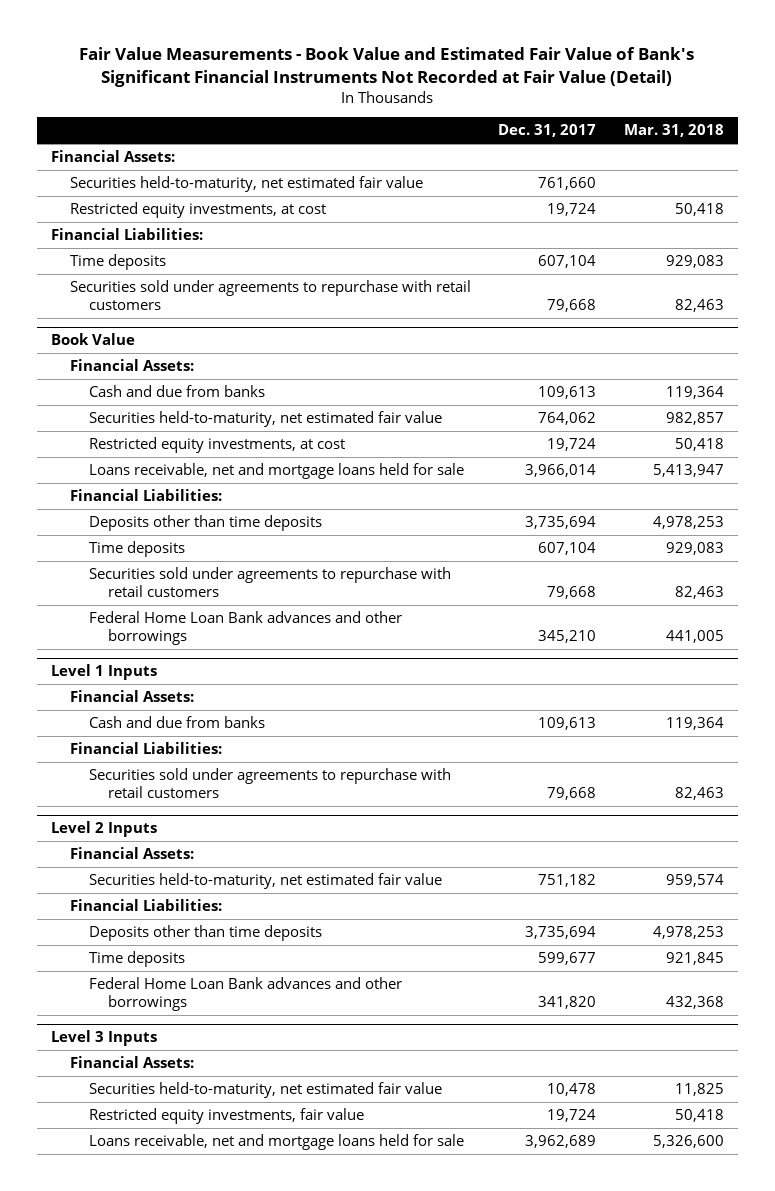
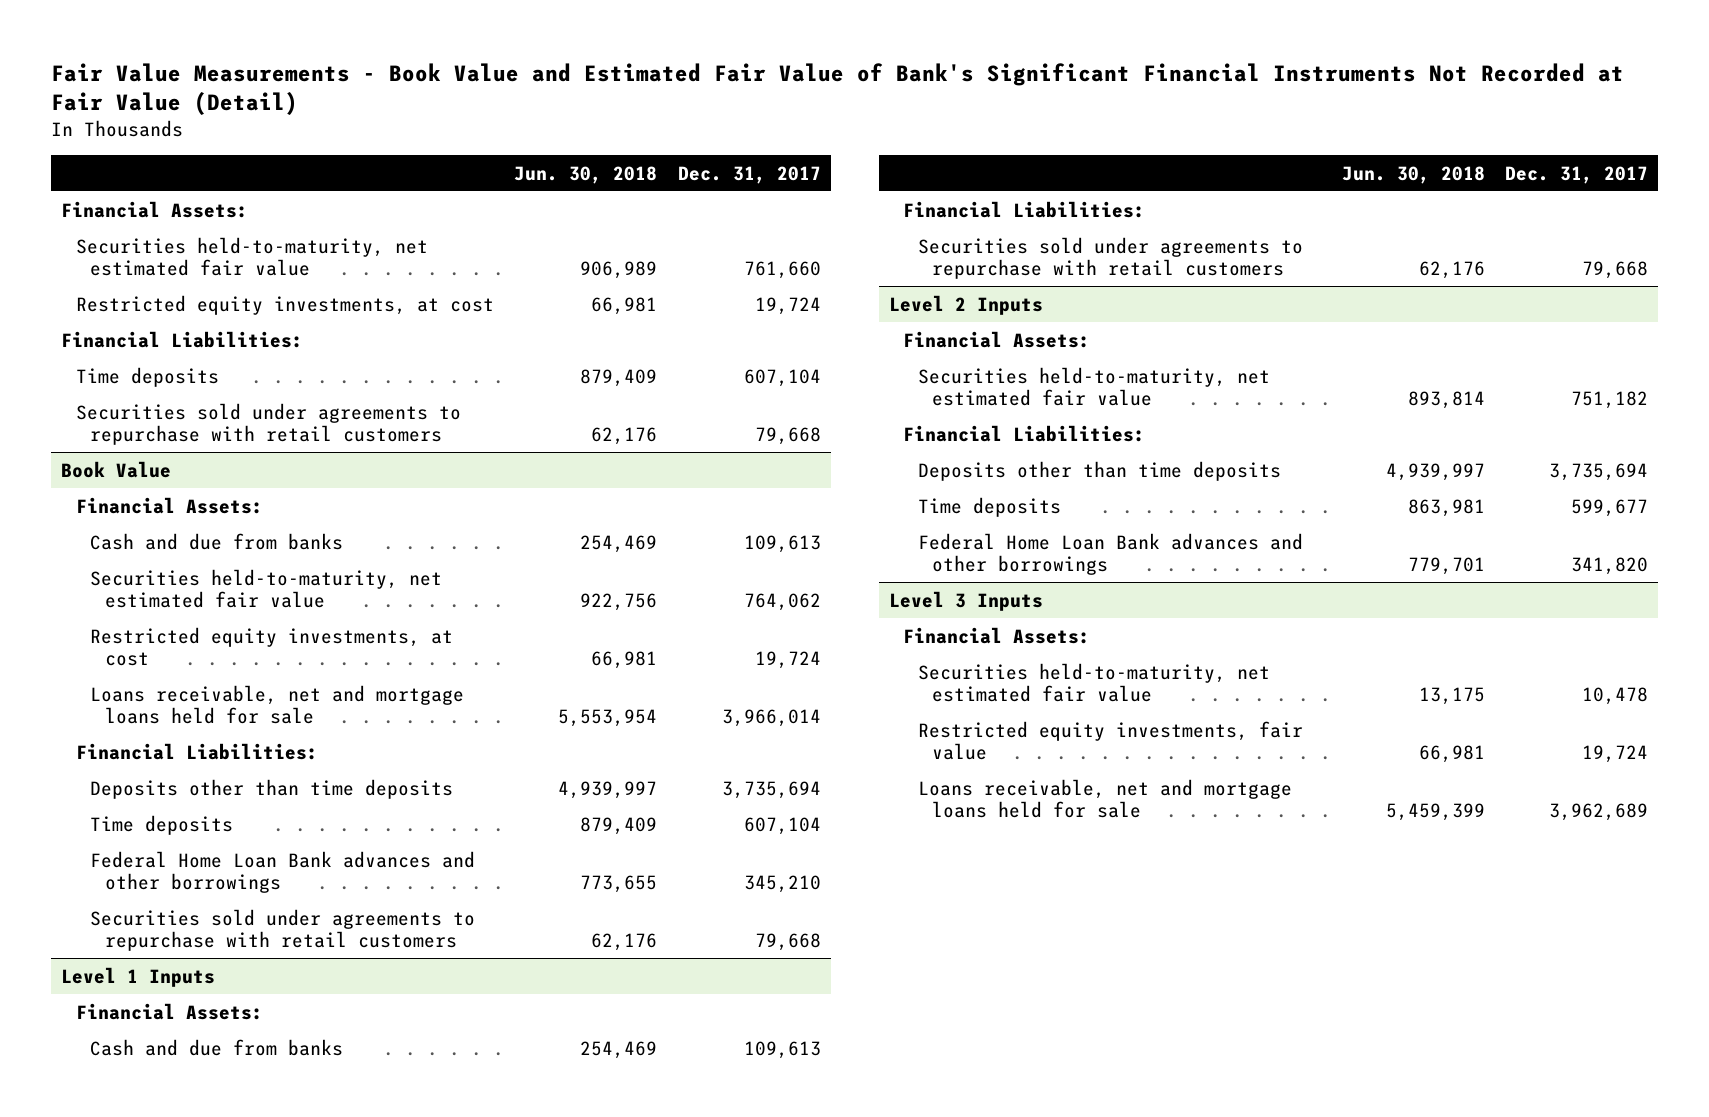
[623,124,724,138] Mar. 31, 2018 -> none
none -> [514,165,658,184] Jun. 30, 2018
[89,567,452,598] Securities sold under agreements to repurchase with retail customers -> [90,908,476,952] Securities sold under agreements to repurchase with retail customers

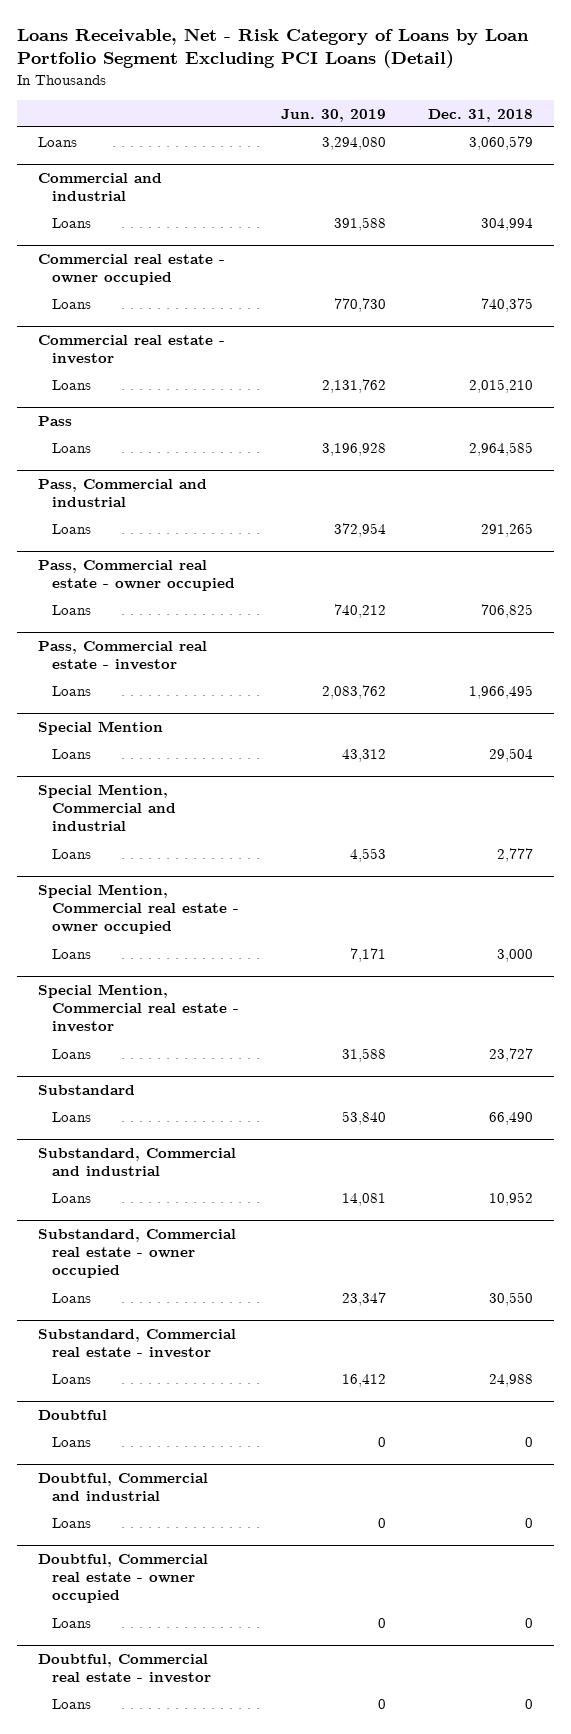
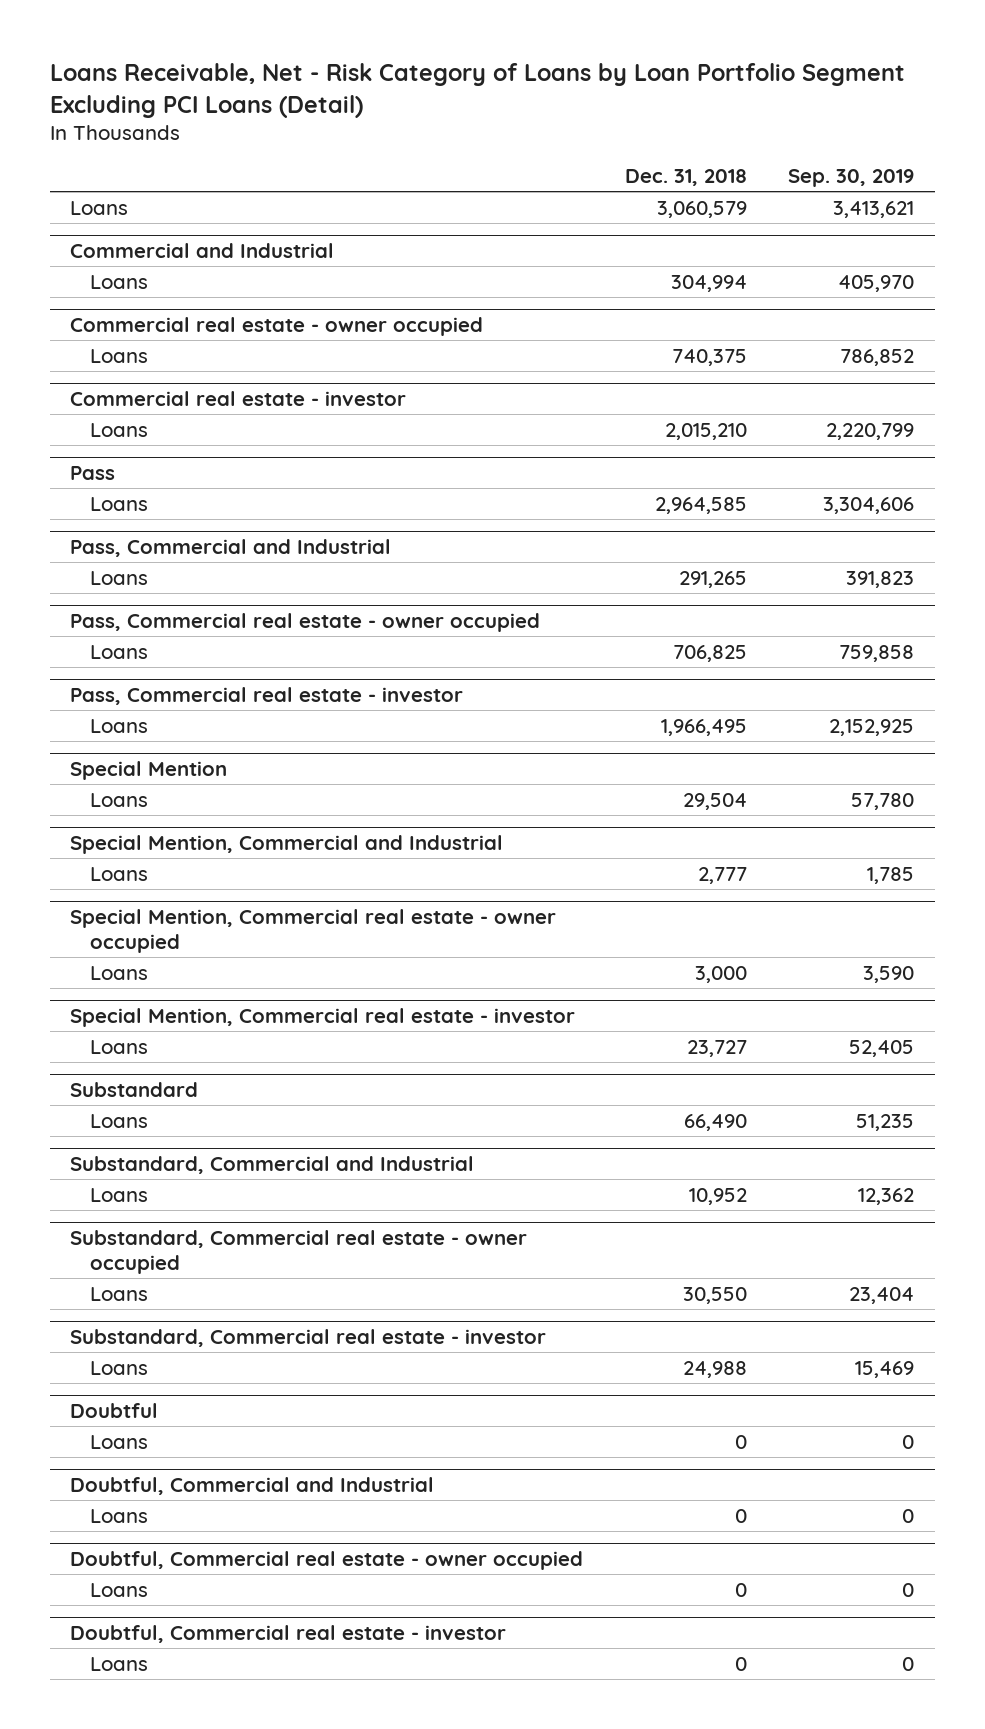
[280,108,386,122] Jun. 30, 2019 -> none
none -> [788,168,915,187] Sep. 30, 2019
[37,172,162,202] Commercial and industrial -> [70,243,335,259] Commercial and Industrial
[37,478,207,508] Pass, Commercial and industrial -> [70,539,392,558] Pass, Commercial and Industrial
[37,783,176,832] Special Mention, Commercial and industrial -> [70,835,504,855] Special Mention, Commercial and Industrial
[37,1147,236,1177] Substandard, Commercial and industrial -> [70,1156,475,1175] Substandard, Commercial and Industrial
[37,1472,208,1502] Doubtful, Commercial and industrial -> [70,1477,435,1496] Doubtful, Commercial and Industrial

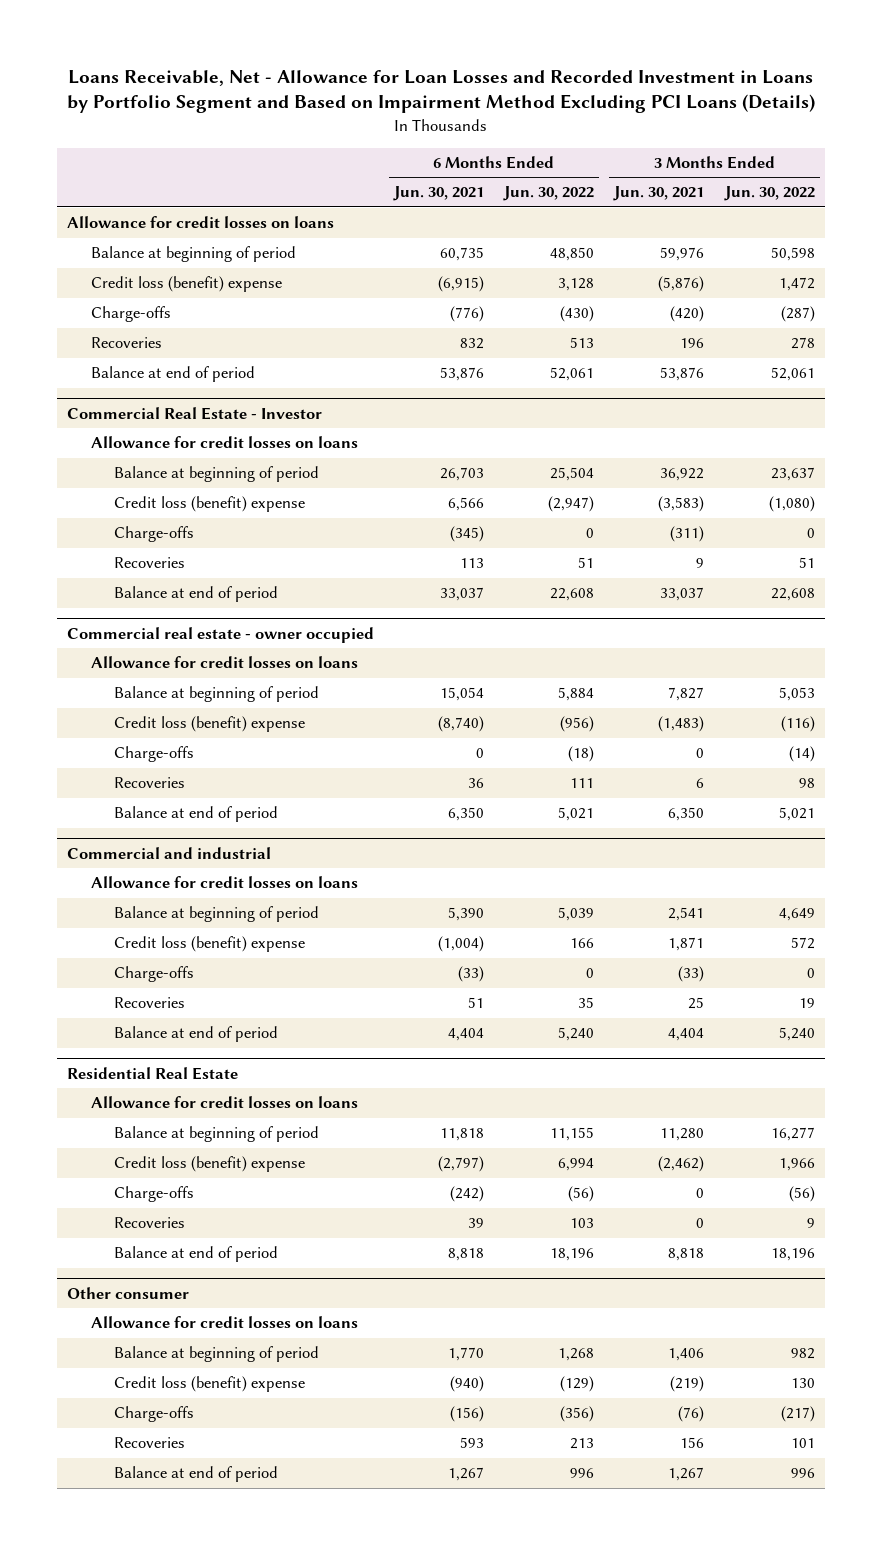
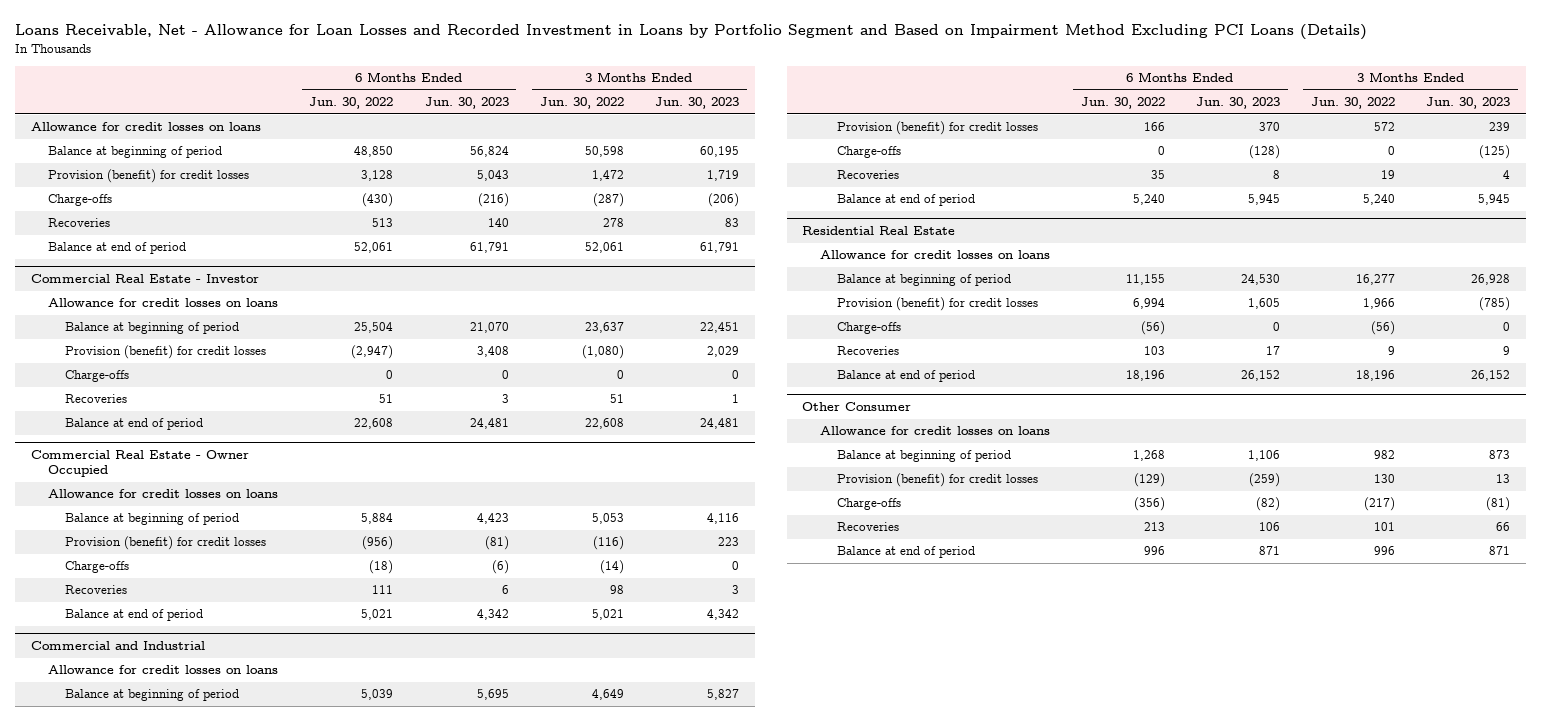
[392,186,484,202] Jun. 30, 2021 -> none
[613,186,705,202] Jun. 30, 2021 -> none
none -> [424,97,509,110] Jun. 30, 2023
none -> [654,97,739,110] Jun. 30, 2023
[90,276,282,293] Credit loss (benefit) expense -> [48,169,250,184] Provision (benefit) for credit losses
[114,496,306,513] Credit loss (benefit) expense -> [65,345,267,360] Provision (benefit) for credit losses
[66,627,374,644] Commercial real estate - owner occupied -> [30,450,249,478] Commercial Real Estate - Owner Occupied
[114,716,306,733] Credit loss (benefit) expense -> [65,536,267,551] Provision (benefit) for credit losses
[66,847,271,860] Commercial and industrial -> [30,641,205,651] Commercial and Industrial
[114,936,306,953] Credit loss (benefit) expense -> [836,121,1038,136] Provision (benefit) for credit losses
[114,1156,306,1173] Credit loss (benefit) expense -> [836,297,1038,312] Provision (benefit) for credit losses
[66,1287,189,1300] Other consumer -> [802,402,912,412] Other Consumer
[114,1376,306,1393] Credit loss (benefit) expense -> [836,473,1038,488] Provision (benefit) for credit losses

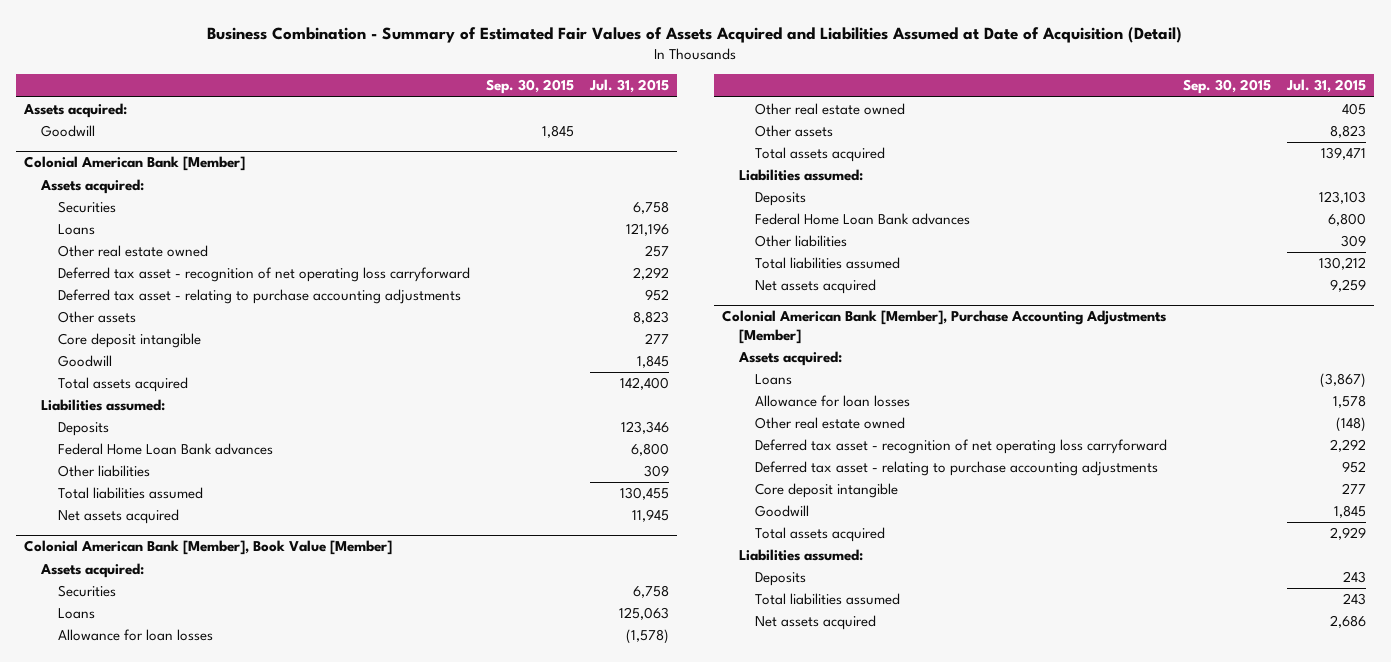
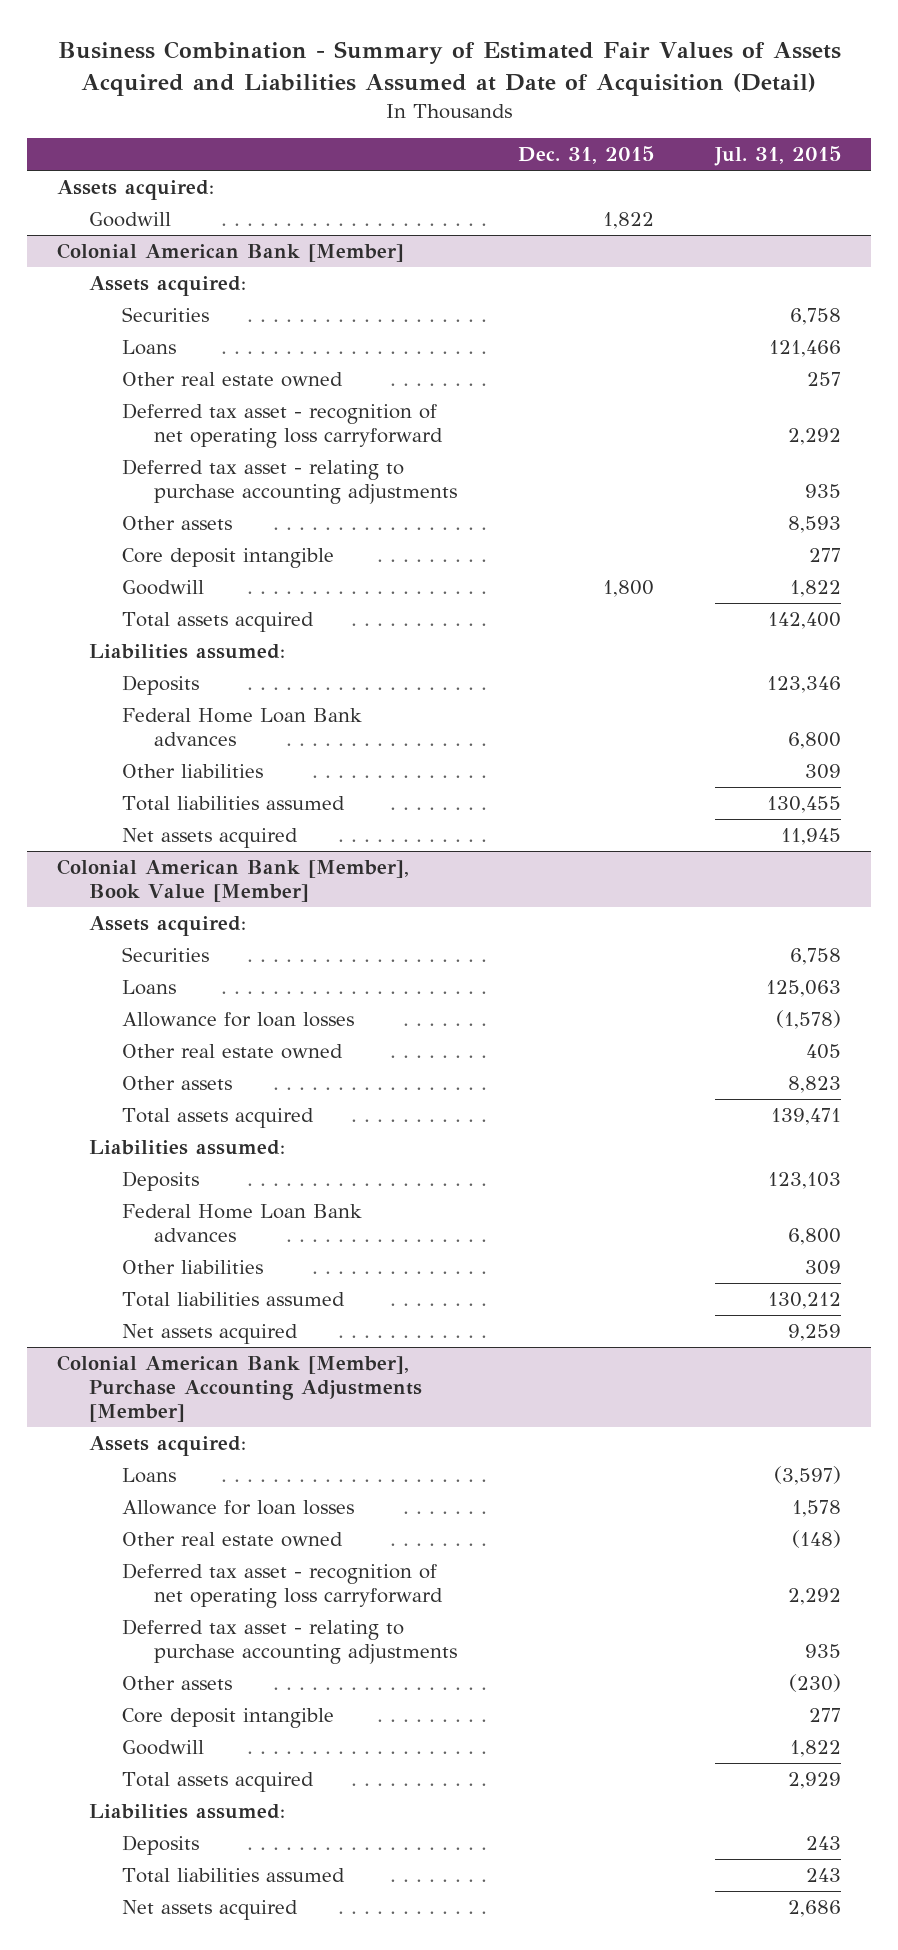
[485,79,574,95] Sep. 30, 2015 -> none
none -> [517,146,654,165] Dec. 31, 2015
[625,223,669,237] 121,196 -> [768,340,841,358] 121,466
[644,289,669,302] 952 -> [804,484,841,499] 935
[632,311,669,325] 8,823 -> [787,516,841,534] 8,593
[636,355,669,369] 1,845 -> [789,580,841,598] 1,822
[1320,373,1367,389] (3,867) -> [773,1466,841,1486] (3,597)
[1342,461,1367,474] 952 -> [804,1644,841,1659] 935
none -> [121,1676,232,1691] Other assets
[1334,505,1367,519] 1,845 -> [789,1740,841,1758] 1,822

